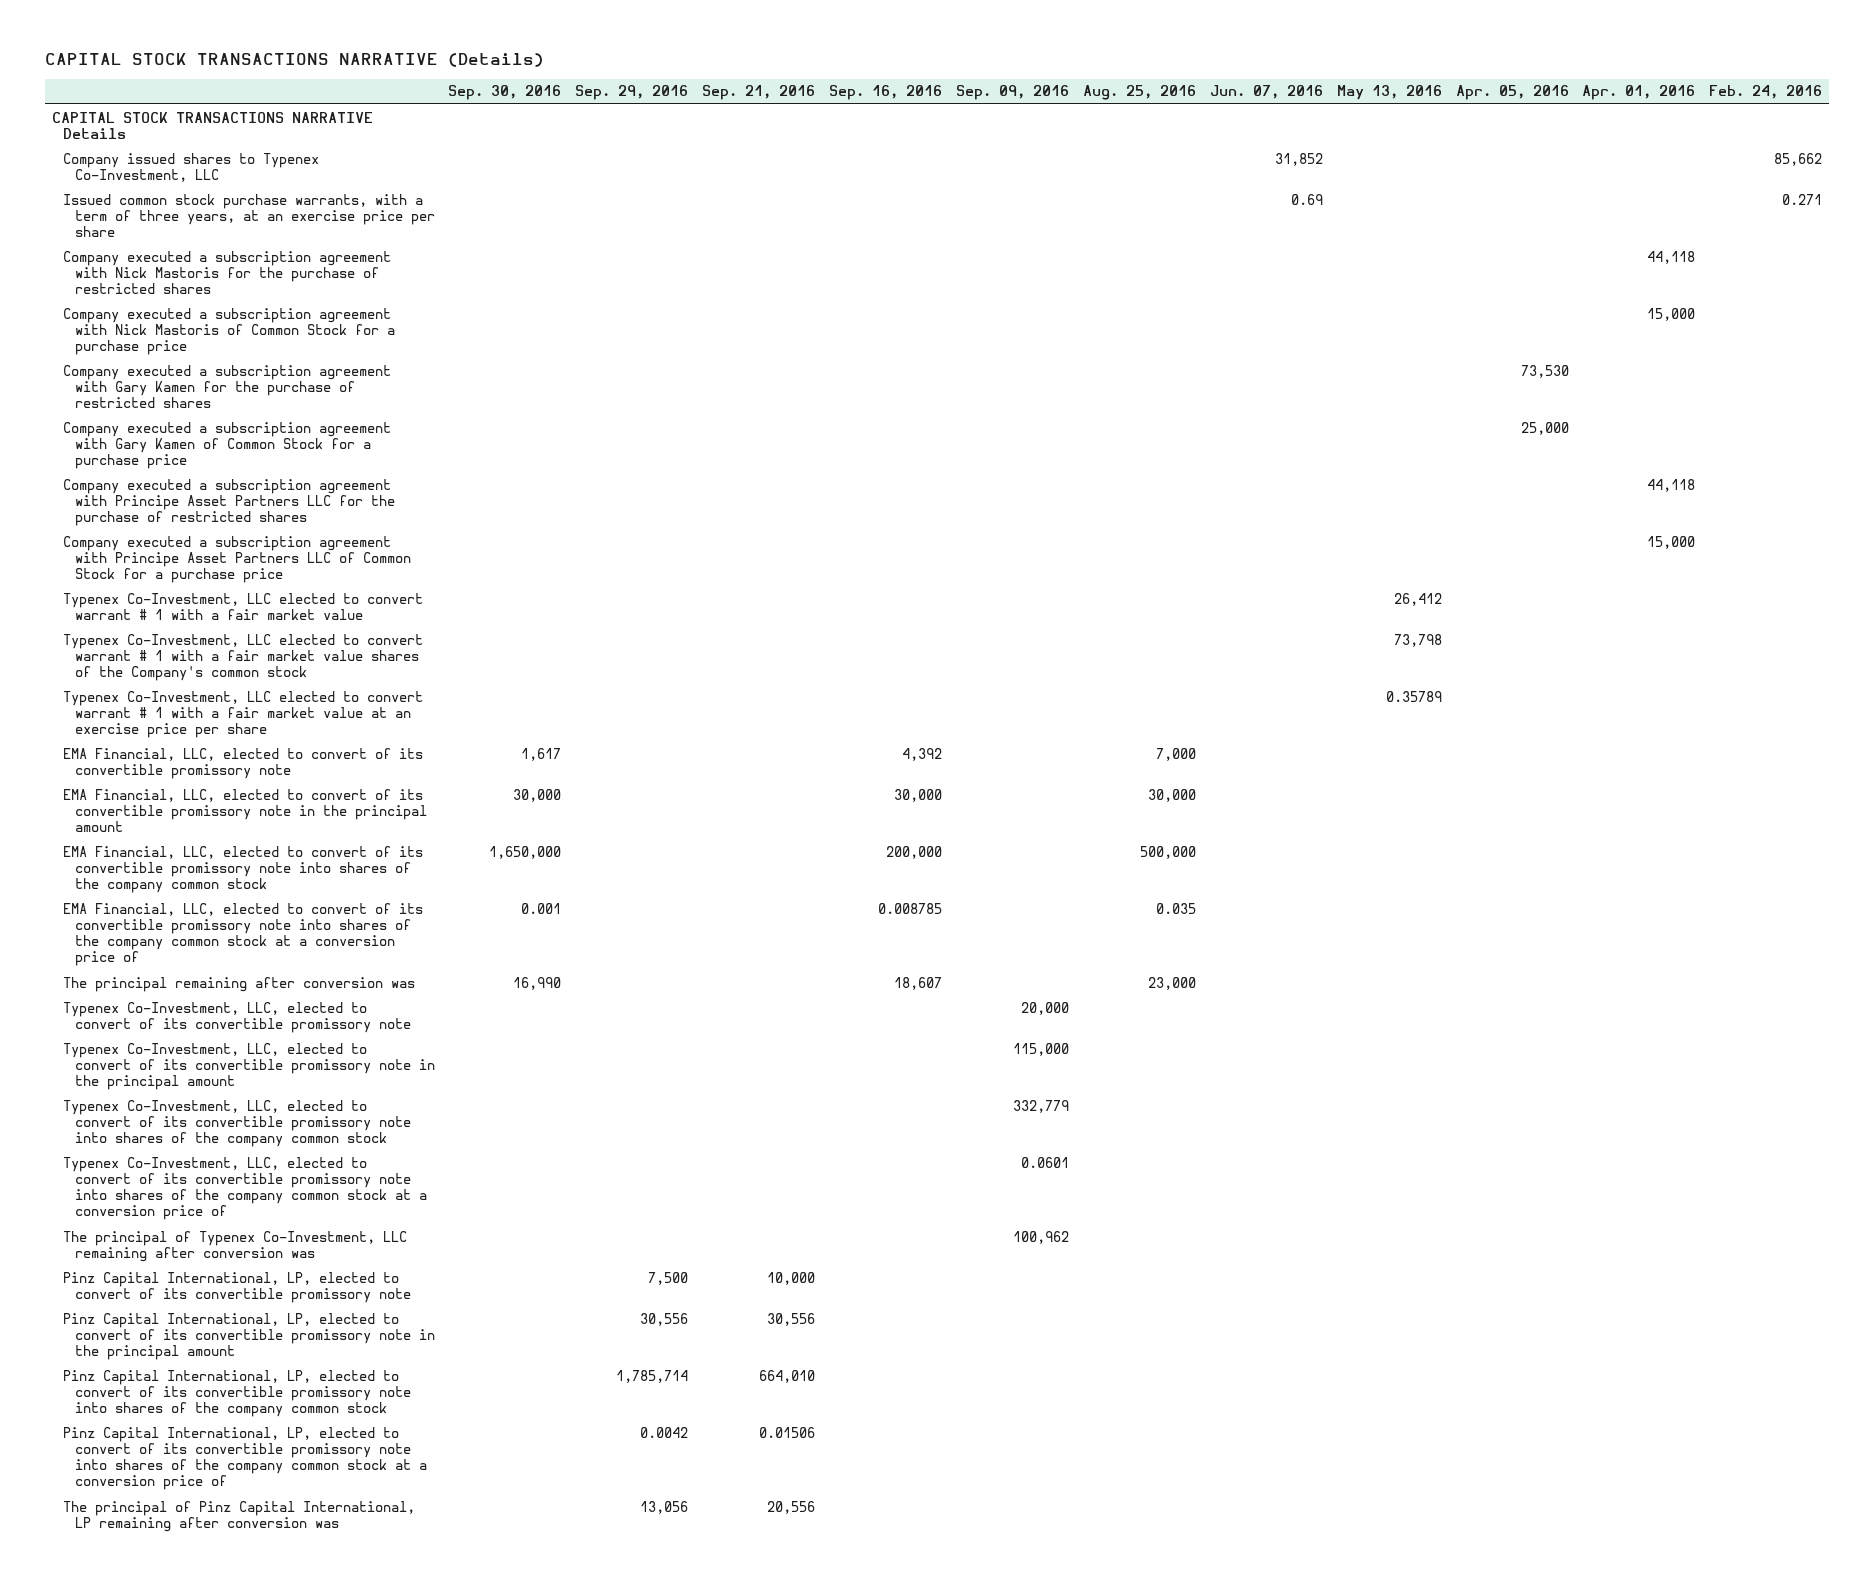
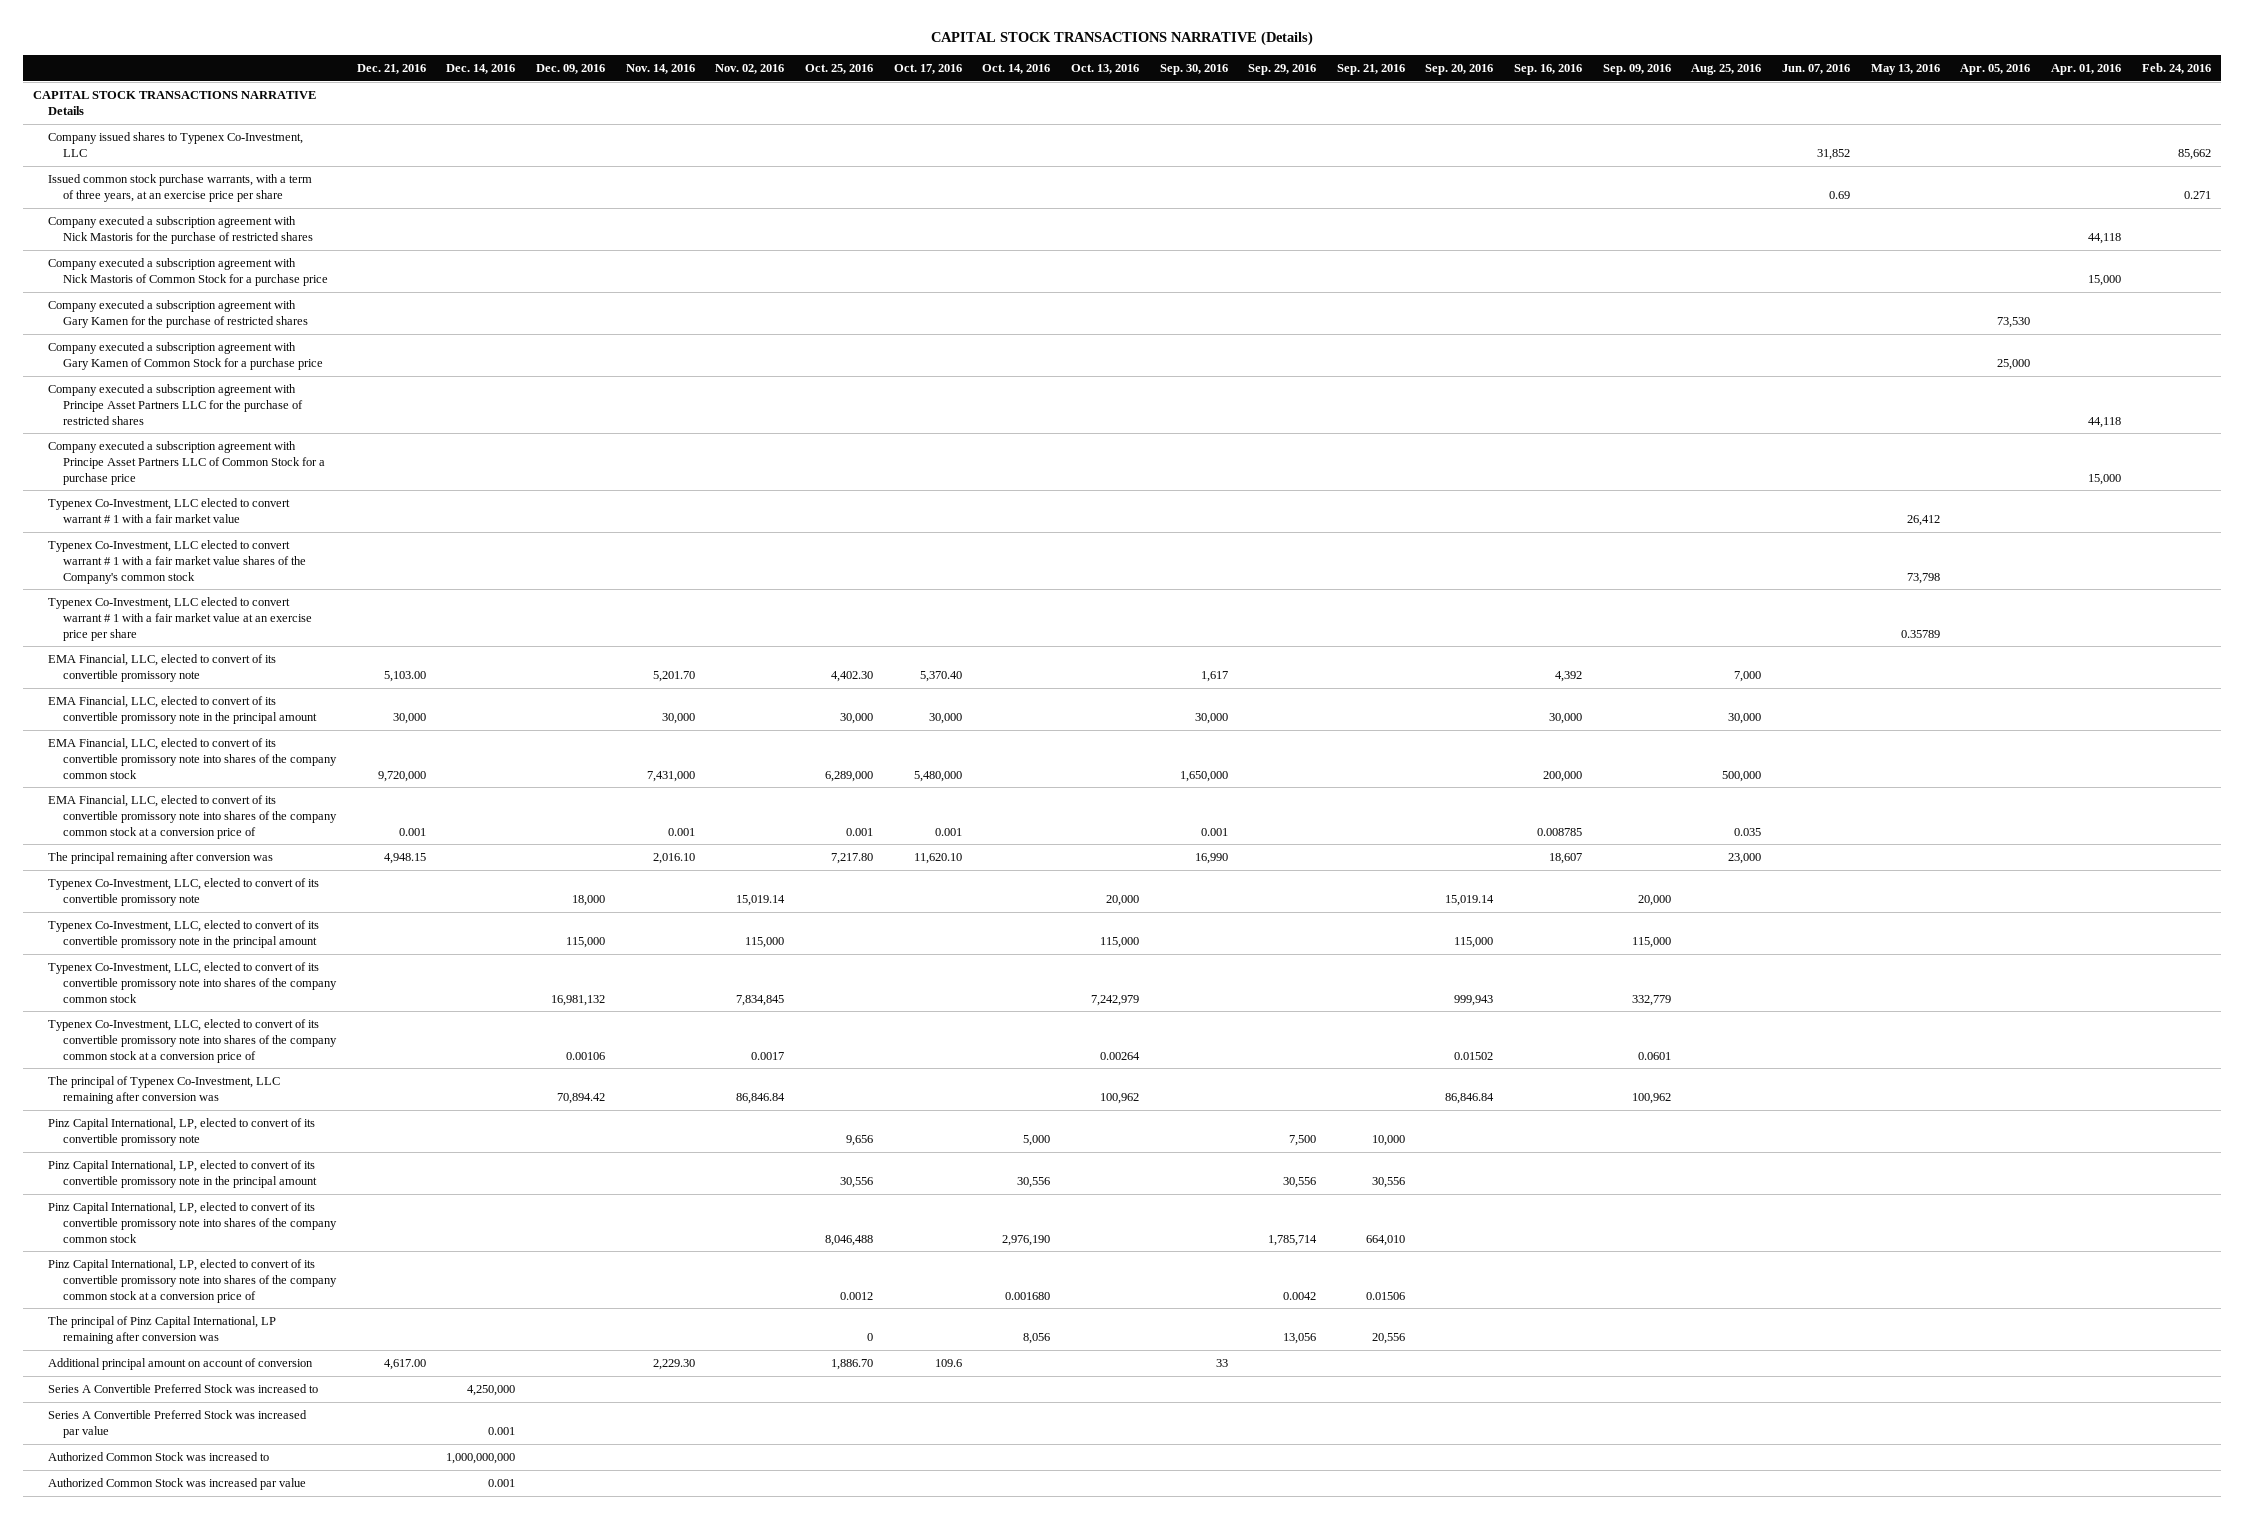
none -> [356,63,426,74] Dec. 21, 2016
none -> [446,63,516,74] Dec. 14, 2016
none -> [536,63,606,74] Dec. 09, 2016
none -> [625,63,695,74] Nov. 14, 2016
none -> [715,63,785,74] Nov. 02, 2016
none -> [805,63,874,74] Oct. 25, 2016
none -> [893,63,962,74] Oct. 17, 2016
none -> [982,63,1051,74] Oct. 14, 2016
none -> [1070,63,1139,74] Oct. 13, 2016
none -> [1425,63,1494,75] Sep. 20, 2016
none -> [48,1358,314,1371] Additional principal amount on account of conversion
none -> [48,1384,319,1394] Series A Convertible Preferred Stock was increased to
none -> [48,1410,308,1438] Series A Convertible Preferred Stock was increased par value
none -> [48,1452,270,1462] Authorized Common Stock was increased to
none -> [48,1478,307,1491] Authorized Common Stock was increased par value

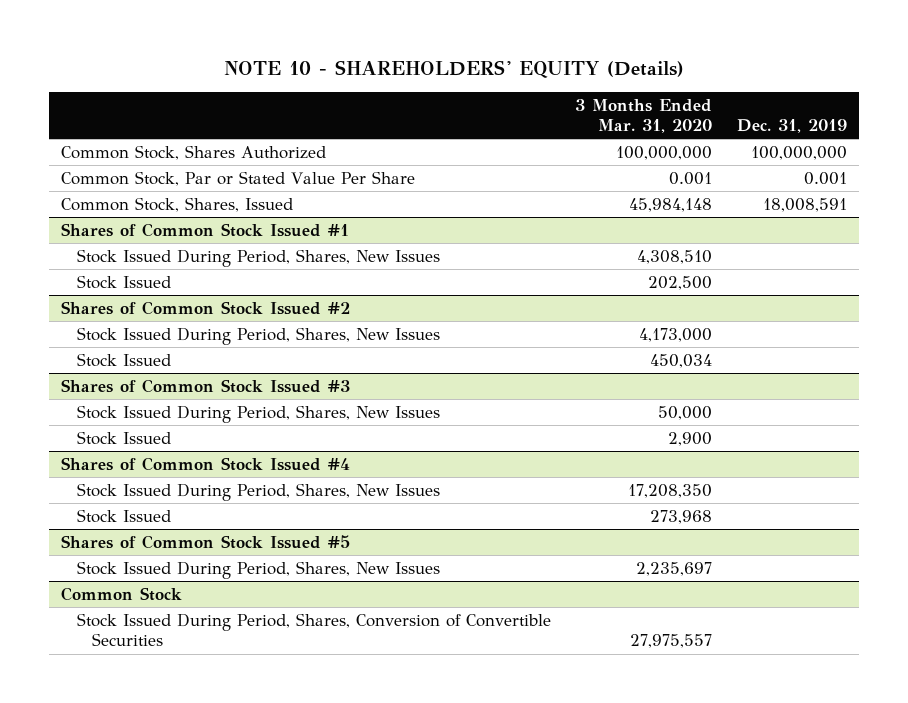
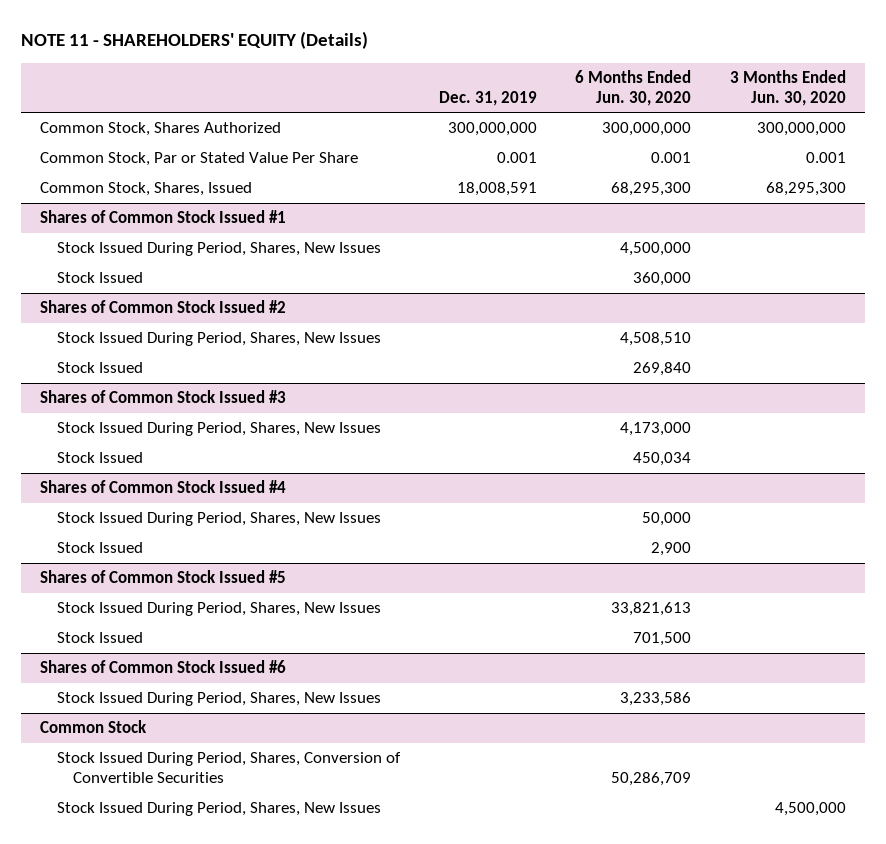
[224,59,685,78] NOTE 10 - SHAREHOLDERS' EQUITY (Details) -> [20,31,368,50] NOTE 11 - SHAREHOLDERS' EQUITY (Details)
[575,98,713,134] 3 Months Ended Mar. 31, 2020 -> none
none -> [575,69,692,106] 6 Months Ended Jun. 30, 2020
none -> [730,69,847,106] 3 Months Ended Jun. 30, 2020
[750,145,847,160] 100,000,000 -> [447,122,537,137] 300,000,000
none -> [56,632,143,644] Stock Issued
none -> [40,660,287,674] Shares of Common Stock Issued #6
none -> [56,692,381,707] Stock Issued During Period, Shares, New Issues
none -> [56,802,381,817] Stock Issued During Period, Shares, New Issues

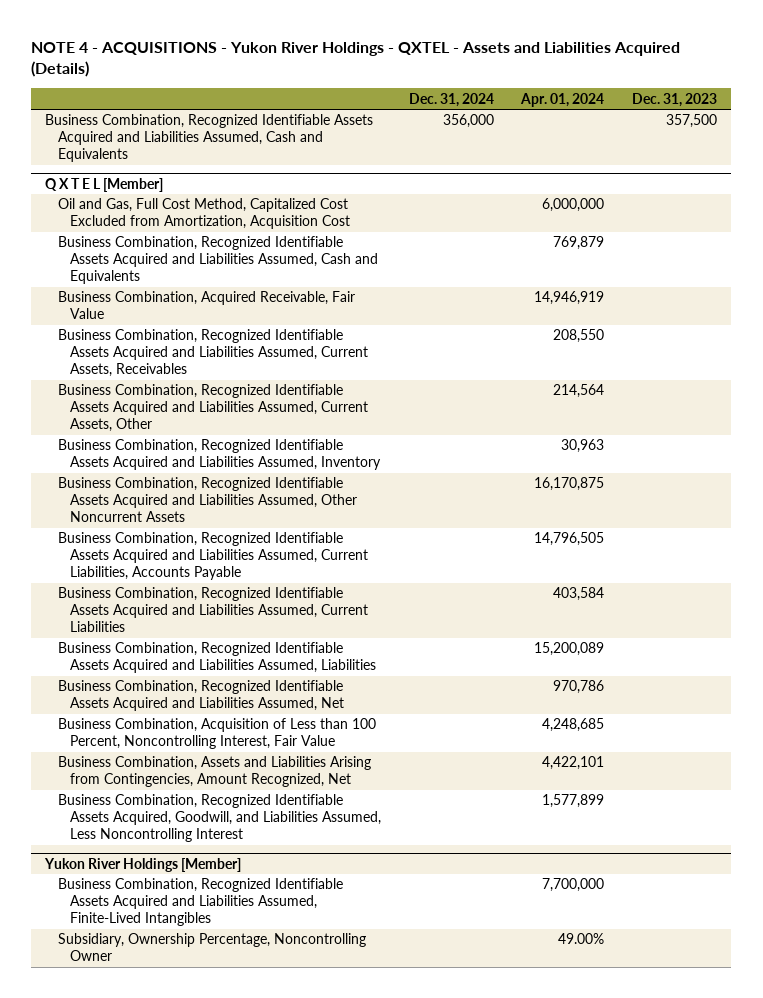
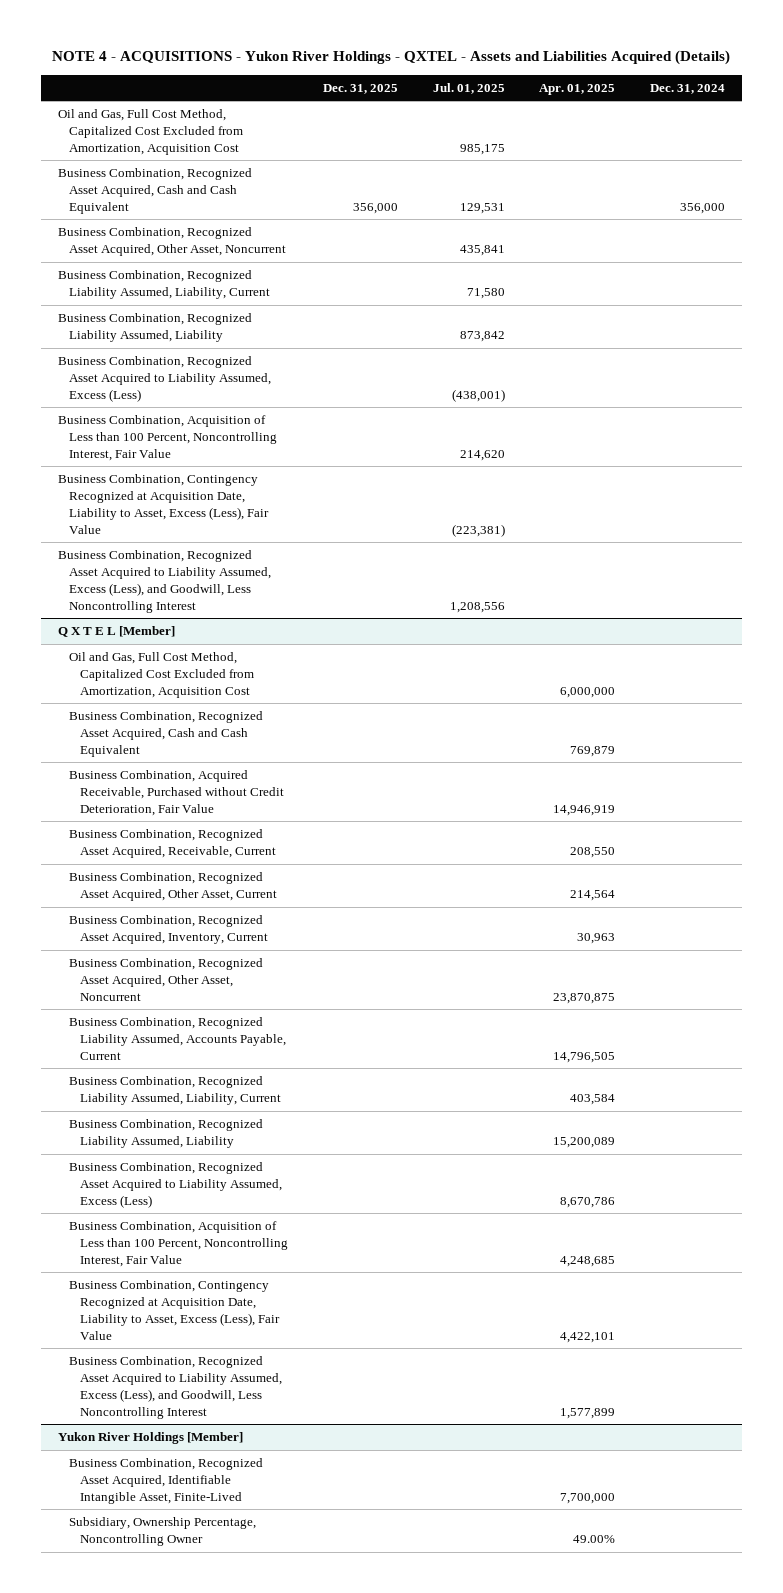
[520,92,605,107] Apr. 01, 2024 -> none
[632,92,718,107] Dec. 31, 2023 -> none
none -> [322,83,398,94] Dec. 31, 2025
none -> [432,82,505,94] Jul. 01, 2025
none -> [539,83,616,95] Apr. 01, 2025
none -> [58,109,244,155] Oil and Gas, Full Cost Method, Capitalized Cost Excluded from Amortization, Acquisition Cost
[45,114,374,163] Business Combination, Recognized Identifiable Assets Acquired and Liabilities Assumed, Cash and Equivalents -> [58,168,253,214] Business Combination, Recognized Asset Acquired, Cash and Cash Equivalent
none -> [58,227,287,257] Business Combination, Recognized Asset Acquired, Other Asset, Noncurrent
none -> [58,270,271,300] Business Combination, Recognized Liability Assumed, Liability, Current
none -> [58,313,253,343] Business Combination, Recognized Liability Assumed, Liability
none -> [58,356,272,402] Business Combination, Recognized Asset Acquired to Liability Assumed, Excess (Less)
none -> [58,415,278,461] Business Combination, Acquisition of Less than 100 Percent, Noncontrolling Interest, Fair Value
none -> [58,474,270,534] Business Combination, Contingency Recognized at Acquisition Date, Liability to Asset, Excess (Less), Fair Value
none -> [58,550,272,613] Business Combination, Recognized Asset Acquired to Liability Assumed, Excess (Less), and Goodwill, Less Noncontrolling Interest
[57,236,378,285] Business Combination, Recognized Identifiable Assets Acquired and Liabilities Assumed, Cash and Equivalents -> [69,711,264,757] Business Combination, Recognized Asset Acquired, Cash and Cash Equivalent
[57,291,355,320] Business Combination, Acquired Receivable, Fair Value -> [69,770,285,816] Business Combination, Acquired Receivable, Purchased without Credit Deterioration, Fair Value
[57,329,368,378] Business Combination, Recognized Identifiable Assets Acquired and Liabilities Assumed, Current Assets, Receivables -> [69,829,277,859] Business Combination, Recognized Asset Acquired, Receivable, Current
[57,384,368,433] Business Combination, Recognized Identifiable Assets Acquired and Liabilities Assumed, Current Assets, Other -> [69,872,278,902] Business Combination, Recognized Asset Acquired, Other Asset, Current
[57,439,381,471] Business Combination, Recognized Identifiable Assets Acquired and Liabilities Assumed, Inventory -> [69,915,269,945] Business Combination, Recognized Asset Acquired, Inventory, Current
[57,477,357,523] Business Combination, Recognized Identifiable Assets Acquired and Liabilities Assumed, Other Noncurrent Assets -> [69,958,264,1001] Business Combination, Recognized Asset Acquired, Other Asset, Noncurrent
[57,532,368,581] Business Combination, Recognized Identifiable Assets Acquired and Liabilities Assumed, Current Liabilities, Accounts Payable -> [69,1017,287,1060] Business Combination, Recognized Liability Assumed, Accounts Payable, Current
[57,587,368,633] Business Combination, Recognized Identifiable Assets Acquired and Liabilities Assumed, Current Liabilities -> [69,1076,282,1106] Business Combination, Recognized Liability Assumed, Liability, Current
[57,642,376,674] Business Combination, Recognized Identifiable Assets Acquired and Liabilities Assumed, Liabilities -> [69,1119,264,1149] Business Combination, Recognized Liability Assumed, Liability
[57,680,344,712] Business Combination, Recognized Identifiable Assets Acquired and Liabilities Assumed, Net -> [69,1162,283,1208] Business Combination, Recognized Asset Acquired to Liability Assumed, Excess (Less)
[57,756,371,788] Business Combination, Assets and Liabilities Arising from Contingencies, Amount Recognized, Net -> [69,1280,281,1340] Business Combination, Contingency Recognized at Acquisition Date, Liability to Asset, Excess (Less), Fair Value
[57,794,381,843] Business Combination, Recognized Identifiable Assets Acquired, Goodwill, and Liabilities Assumed, Less Noncontrolling Interest -> [69,1356,283,1419] Business Combination, Recognized Asset Acquired to Liability Assumed, Excess (Less), and Goodwill, Less Noncontrolling Interest
[57,878,343,927] Business Combination, Recognized Identifiable Assets Acquired and Liabilities Assumed, Finite-Lived Intangibles -> [69,1458,264,1504] Business Combination, Recognized Asset Acquired, Identifiable Intangible Asset, Finite-Lived

